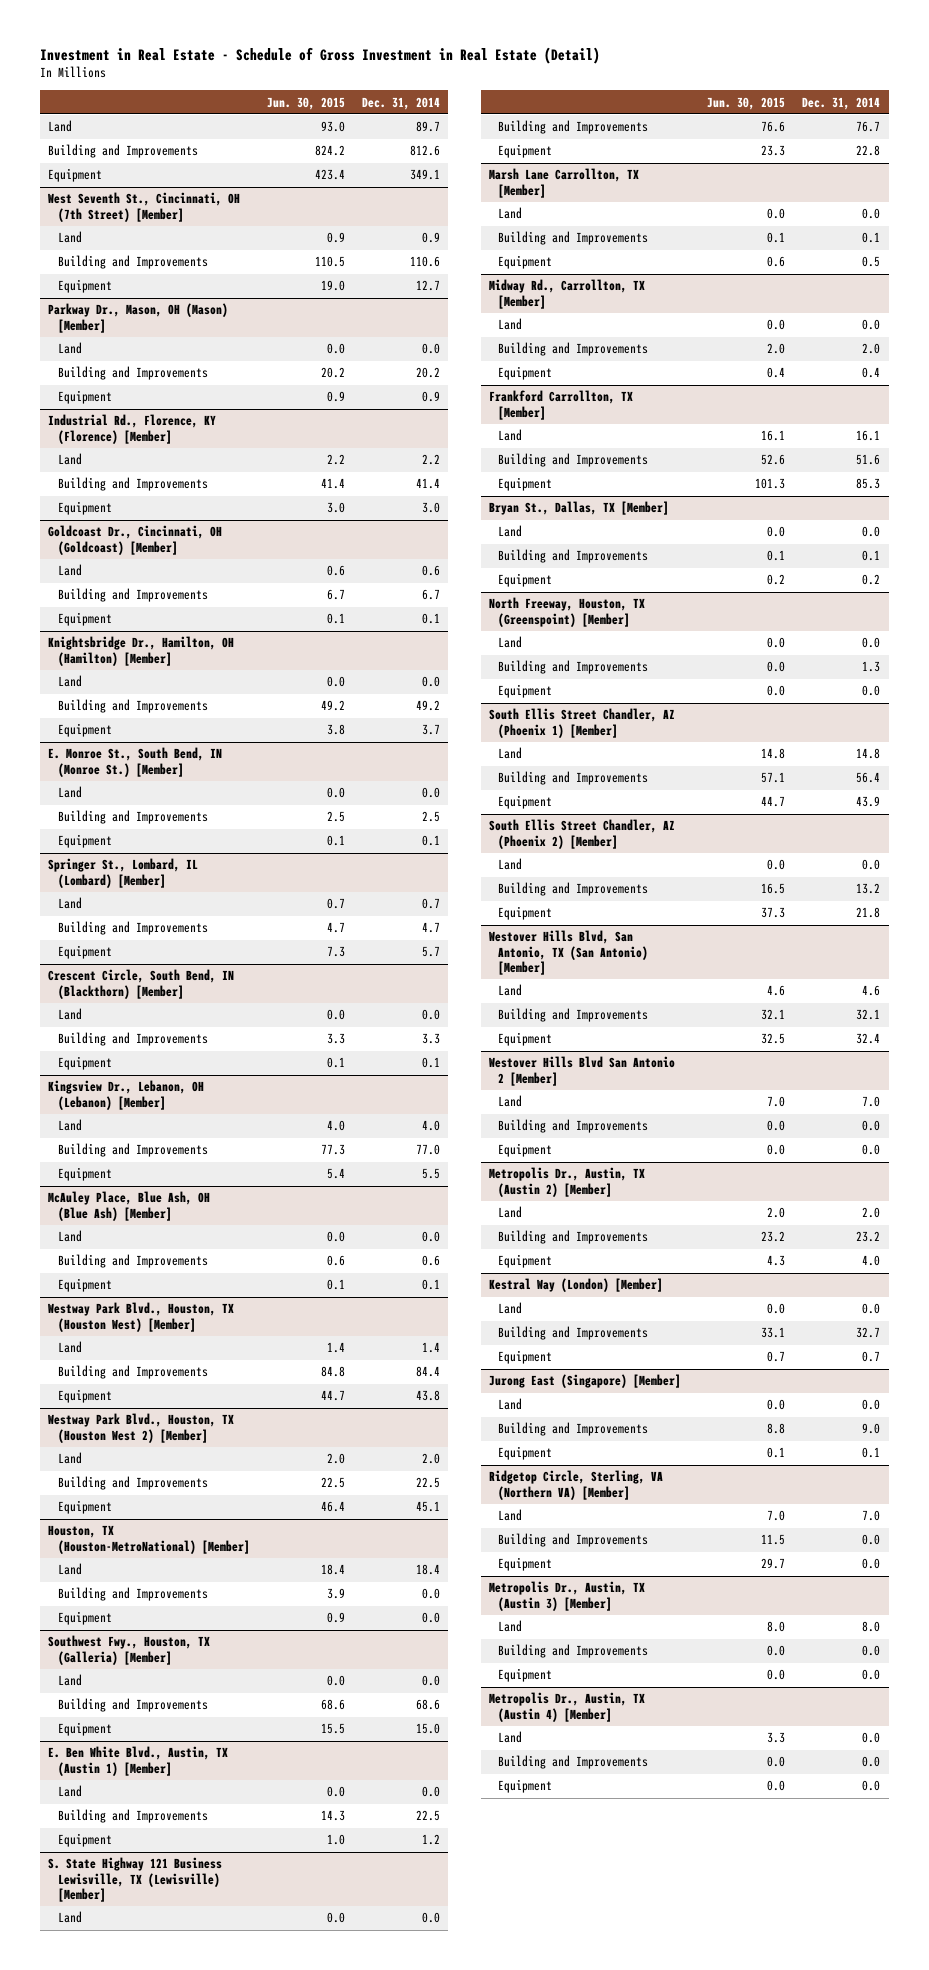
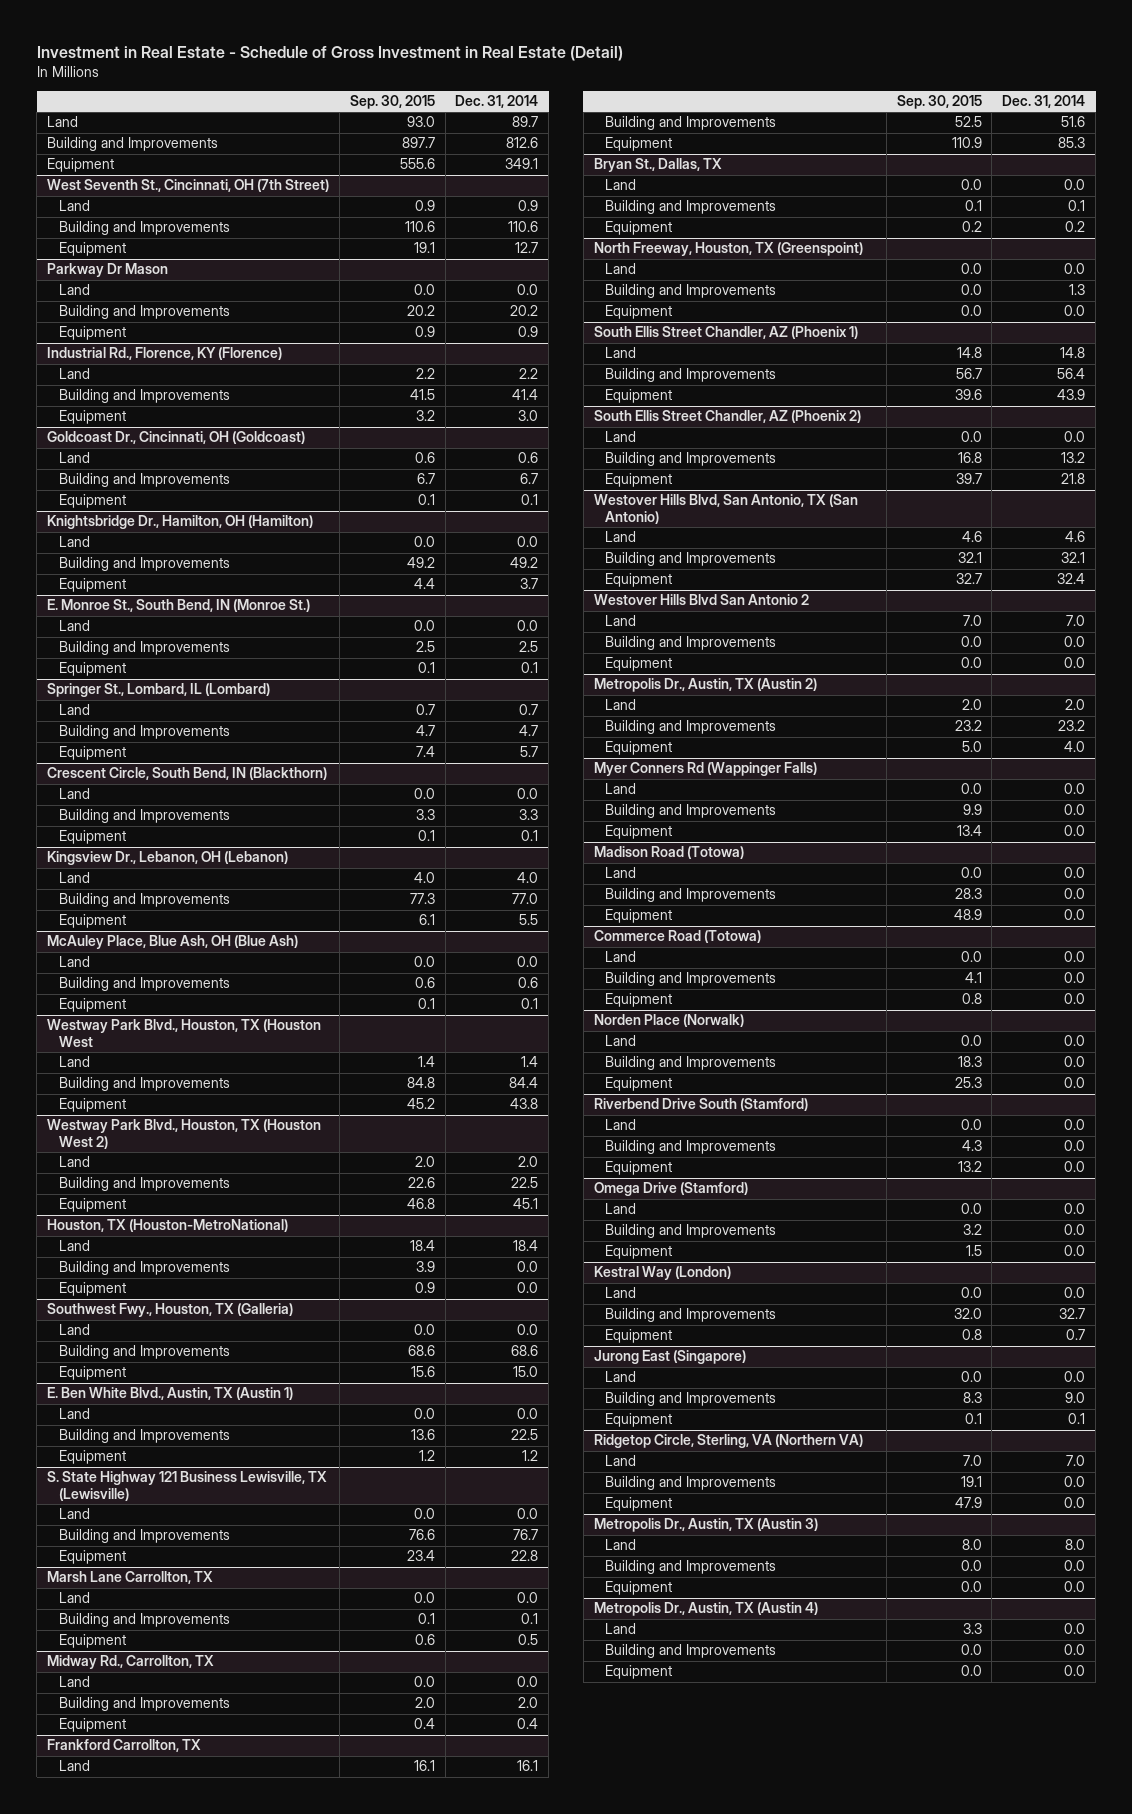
[266,96,345,110] Jun. 30, 2015 -> none
none -> [349,95,435,110] Sep. 30, 2015
[48,192,241,222] West Seventh St., Cincinnati, OH (7th Street) [Member] -> [47,179,330,193] West Seventh St., Cincinnati, OH (7th Street)
[48,303,229,333] Parkway Dr., Mason, OH (Mason) [Member] -> [47,263,169,278] Parkway Dr Mason
[48,414,217,444] Industrial Rd., Florence, KY (Florence) [Member] -> [47,347,283,361] Industrial Rd., Florence, KY (Florence)
[48,525,223,555] Goldcoast Dr., Cincinnati, OH (Goldcoast) [Member] -> [47,431,306,445] Goldcoast Dr., Cincinnati, OH (Goldcoast)
[48,636,235,666] Knightsbridge Dr., Hamilton, OH (Hamilton) [Member] -> [47,515,314,530] Knightsbridge Dr., Hamilton, OH (Hamilton)
[48,747,223,777] E. Monroe St., South Bend, IN (Monroe St.) [Member] -> [47,599,311,613] E. Monroe St., South Bend, IN (Monroe St.)
[48,858,199,888] Springer St., Lombard, IL (Lombard) [Member] -> [47,683,271,698] Springer St., Lombard, IL (Lombard)
[48,969,235,999] Crescent Circle, South Bend, IN (Blackthorn) [Member] -> [47,767,328,781] Crescent Circle, South Bend, IN (Blackthorn)
[48,1080,205,1110] Kingsview Dr., Lebanon, OH (Lebanon) [Member] -> [47,851,289,866] Kingsview Dr., Lebanon, OH (Lebanon)
[48,1191,211,1221] McAuley Place, Blue Ash, OH (Blue Ash) [Member] -> [47,935,299,950] McAuley Place, Blue Ash, OH (Blue Ash)
[48,1302,235,1332] Westway Park Blvd., Houston, TX (Houston West) [Member] -> [47,1019,322,1047] Westway Park Blvd., Houston, TX (Houston West
[48,1413,235,1443] Westway Park Blvd., Houston, TX (Houston West 2) [Member] -> [47,1119,322,1149] Westway Park Blvd., Houston, TX (Houston West 2)
[48,1525,250,1554] Houston, TX (Houston-MetroNational) [Member] -> [47,1219,289,1233] Houston, TX (Houston-MetroNational)
[48,1635,211,1665] Southwest Fwy., Houston, TX (Galleria) [Member] -> [47,1303,294,1318] Southwest Fwy., Houston, TX (Galleria)
[48,1746,229,1776] E. Ben White Blvd., Austin, TX (Austin 1) [Member] -> [47,1387,294,1401] E. Ben White Blvd., Austin, TX (Austin 1)
[48,1857,223,1902] S. State Highway 121 Business Lewisville, TX (Lewisville) [Member] -> [47,1471,328,1501] S. State Highway 121 Business Lewisville, TX (Lewisville)
[489,168,640,198] Marsh Lane Carrollton, TX [Member] -> [47,1571,214,1585] Marsh Lane Carrollton, TX
[489,279,646,309] Midway Rd., Carrollton, TX [Member] -> [47,1655,215,1670] Midway Rd., Carrollton, TX
[489,390,634,420] Frankford Carrollton, TX [Member] -> [47,1739,202,1753] Frankford Carrollton, TX
[489,501,670,516] Bryan St., Dallas, TX [Member] -> [593,158,722,173] Bryan St., Dallas, TX
[489,597,646,627] North Freeway, Houston, TX (Greenspoint) [Member] -> [593,242,863,257] North Freeway, Houston, TX (Greenspoint)
[489,708,676,738] South Ellis Street Chandler, AZ (Phoenix 1) [Member] -> [593,326,858,340] South Ellis Street Chandler, AZ (Phoenix 1)
[489,819,676,849] South Ellis Street Chandler, AZ (Phoenix 2) [Member] -> [593,410,861,424] South Ellis Street Chandler, AZ (Phoenix 2)
[489,930,649,975] Westover Hills Blvd, San Antonio, TX (San Antonio) [Member] -> [593,494,858,524] Westover Hills Blvd, San Antonio, TX (San Antonio)
[489,1056,676,1086] Westover Hills Blvd San Antonio 2 [Member] -> [593,594,809,606] Westover Hills Blvd San Antonio 2
[489,1167,646,1197] Metropolis Dr., Austin, TX (Austin 2) [Member] -> [593,678,817,693] Metropolis Dr., Austin, TX (Austin 2)
[489,1278,664,1293] Kestral Way (London) [Member] -> none
none -> [593,762,817,777] Myer Conners Rd (Wappinger Falls)
none -> [605,804,777,819] Building and Improvements
none -> [605,825,673,840] Equipment
none -> [593,846,744,860] Madison Road (Totowa)
none -> [605,867,637,879] Land
none -> [605,888,777,903] Building and Improvements
none -> [605,909,673,924] Equipment
none -> [593,930,761,944] Commerce Road (Totowa)
none -> [605,951,637,963] Land
none -> [605,972,777,987] Building and Improvements
none -> [605,993,673,1008] Equipment
none -> [593,1014,744,1028] Norden Place (Norwalk)
none -> [605,1035,637,1047] Land
none -> [605,1056,777,1071] Building and Improvements
none -> [605,1077,673,1092] Equipment
none -> [593,1098,808,1112] Riverbend Drive South (Stamford)
none -> [605,1119,637,1131] Land
none -> [605,1140,777,1155] Building and Improvements
none -> [605,1161,673,1176] Equipment
none -> [593,1182,748,1197] Omega Drive (Stamford)
none -> [605,1203,637,1215] Land
none -> [605,1224,777,1239] Building and Improvements
none -> [605,1245,673,1260] Equipment
none -> [593,1266,731,1281] Kestral Way (London)
none -> [605,1287,637,1299] Land
[489,1374,682,1389] Jurong East (Singapore) [Member] -> [593,1350,746,1365] Jurong East (Singapore)
[489,1470,664,1500] Ridgetop Circle, Sterling, VA (Northern VA) [Member] -> [593,1434,863,1449] Ridgetop Circle, Sterling, VA (Northern VA)
[489,1581,646,1611] Metropolis Dr., Austin, TX (Austin 3) [Member] -> [593,1518,818,1533] Metropolis Dr., Austin, TX (Austin 3)
[489,1692,646,1722] Metropolis Dr., Austin, TX (Austin 4) [Member] -> [593,1602,818,1617] Metropolis Dr., Austin, TX (Austin 4)

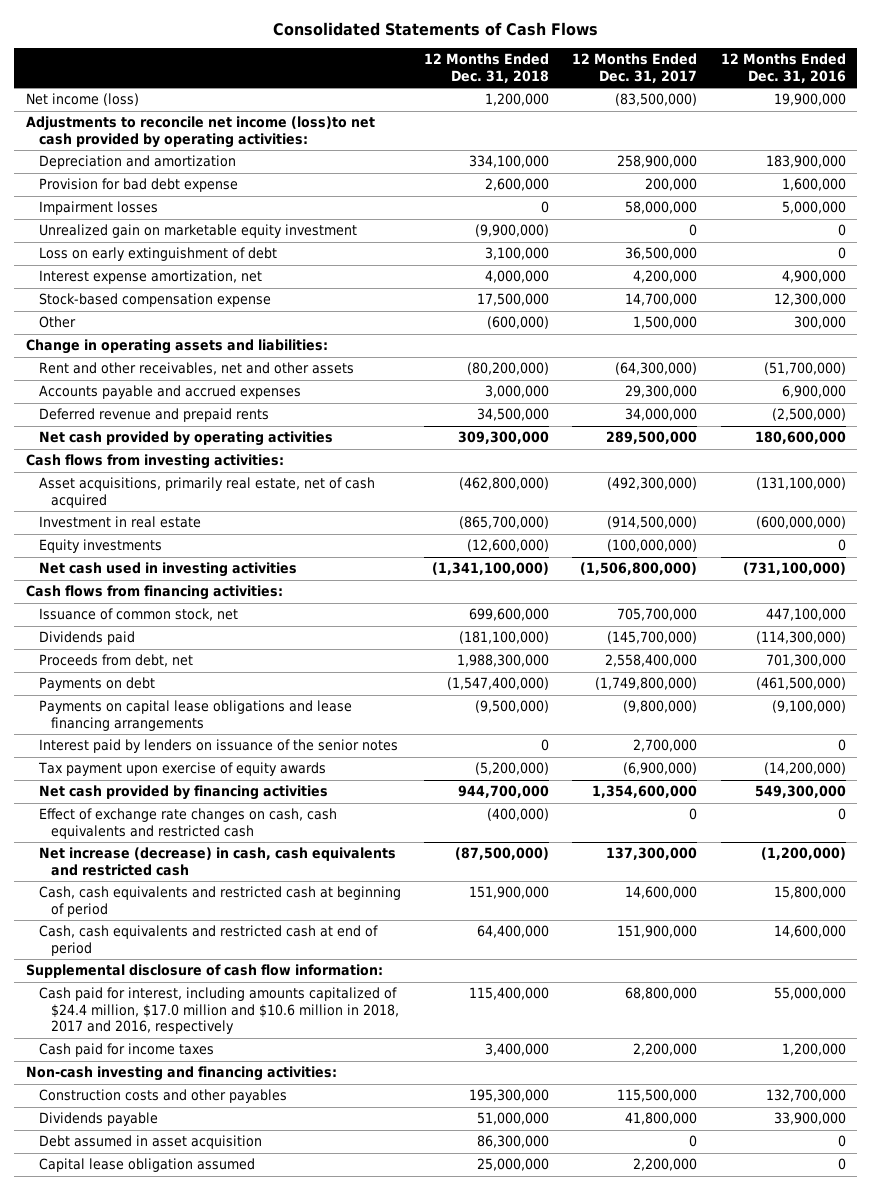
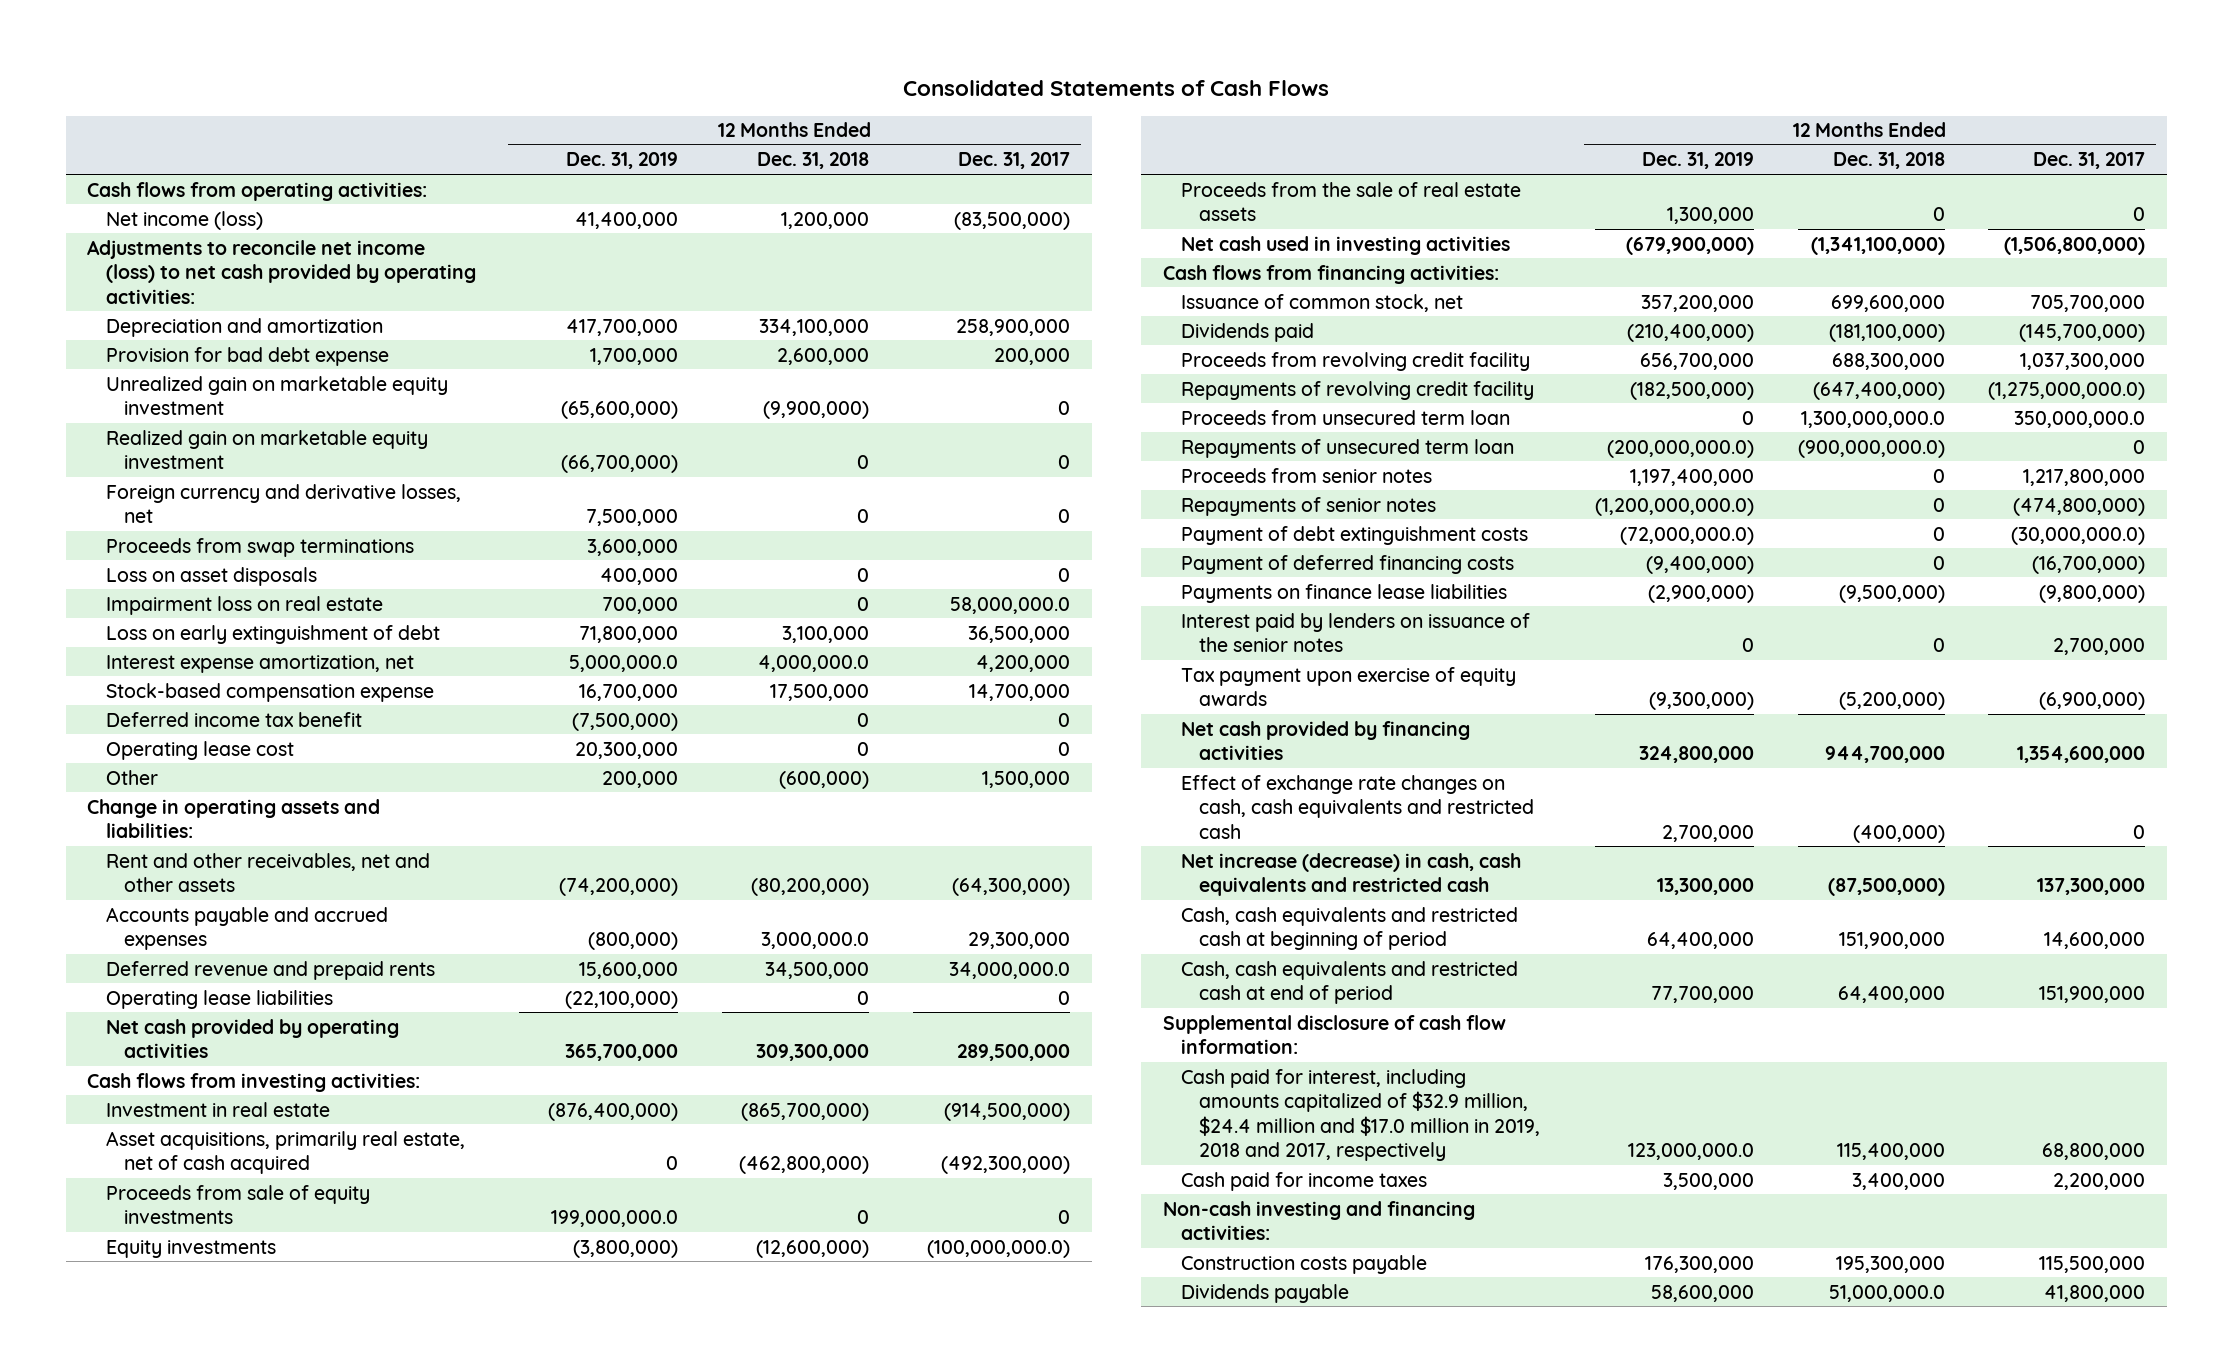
[720,53,846,83] 12 Months Ended Dec. 31, 2016 -> none
none -> [566,152,679,170] Dec. 31, 2019
none -> [87,181,428,201] Cash flows from operating activities:
[25,116,375,148] Adjustments to reconcile net income (loss)to net cash provided by operating activities: -> [87,239,476,304] Adjustments to reconcile net income (loss) to net cash provided by operating activities:
[38,201,158,216] Impairment losses -> none
none -> [105,429,428,470] Realized gain on marketable equity investment
none -> [105,483,461,524] Foreign currency and derivative losses, net
none -> [105,537,414,557] Proceeds from swap terminations
none -> [105,566,317,586] Loss on asset disposals
none -> [105,595,383,615] Impairment loss on real estate
[485,270,550,284] 4,000,000 -> [758,654,870,672] 4,000,000.0
none -> [105,711,362,727] Deferred income tax benefit
none -> [105,740,294,760] Operating lease cost
[485,385,550,399] 3,000,000 -> [761,932,870,950] 3,000,000.0
[625,408,698,422] 34,000,000 -> [948,961,1070,979] 34,000,000.0
none -> [105,989,333,1009] Operating lease liabilities
[38,477,375,508] Asset acquisitions, primarily real estate, net of cash acquired -> [105,1130,465,1175] Asset acquisitions, primarily real estate, net of cash acquired
none -> [105,1184,370,1225] Proceeds from sale of equity investments
[607,539,698,553] (100,000,000) -> [926,1239,1070,1258] (100,000,000.0)
none -> [1180,181,1521,222] Proceeds from the sale of real estate assets
[38,677,155,692] Payments on debt -> none
[38,654,193,668] Proceeds from debt, net -> [1180,351,1530,371] Proceeds from revolving credit facility
[457,654,550,668] 1,988,300,000 -> [1831,352,1945,370] 688,300,000
[605,654,698,668] 2,558,400,000 -> [2020,352,2146,370] 1,037,300,000
none -> [1180,380,1534,400] Repayments of revolving credit facility
none -> [1180,409,1510,425] Proceeds from unsecured term loan
none -> [1180,438,1514,458] Repayments of unsecured term loan
none -> [1180,467,1432,483] Proceeds from senior notes
none -> [1180,496,1436,516] Repayments of senior notes
none -> [1180,525,1528,545] Payment of debt extinguishment costs
none -> [1180,554,1514,574] Payment of deferred financing costs
[38,700,352,731] Payments on capital lease obligations and lease financing arrangements -> [1180,583,1507,603] Payments on finance lease liabilities
[38,987,400,1035] Cash paid for interest, including amounts capitalized of $24.4 million, $17.0 million and $10.6 million in 2018, 2017 and 2016, respectively -> [1180,1068,1540,1161] Cash paid for interest, including amounts capitalized of $32.9 million, $24.4 million and $17.0 million in 2019, 2018 and 2017, respectively
[38,1135,262,1150] Debt assumed in asset acquisition -> none
[38,1158,255,1173] Capital lease obligation assumed -> none
[38,1089,287,1104] Construction costs and other payables -> [1180,1254,1427,1274] Construction costs payable
[477,1112,550,1126] 51,000,000 -> [1828,1284,1945,1302] 51,000,000.0

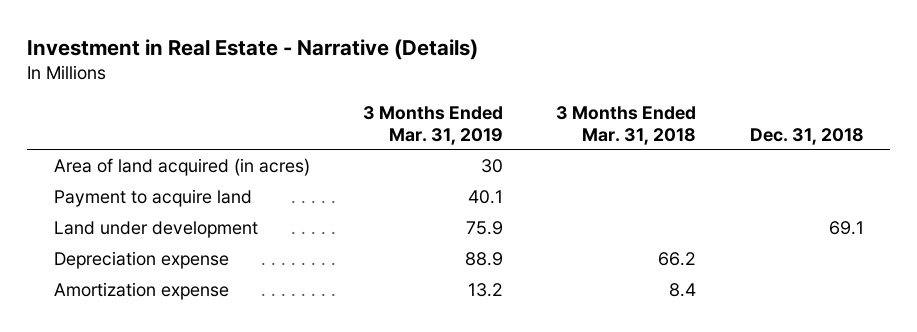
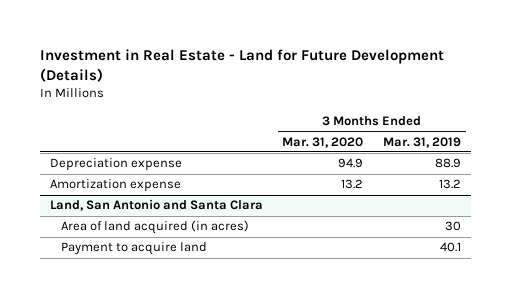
[26,38,478,60] Investment in Real Estate - Narrative (Details) -> [40,49,445,83] Investment in Real Estate - Land for Future Development (Details)
[556,106,697,145] 3 Months Ended Mar. 31, 2018 -> none
[749,127,864,145] Dec. 31, 2018 -> none
none -> [282,136,364,148] Mar. 31, 2020
[53,157,310,176] Area of land acquired (in acres) -> none
[53,188,252,207] Payment to acquire land -> none
[53,220,258,238] Land under development -> none
none -> [49,199,263,212] Land, San Antonio and Santa Clara
none -> [61,220,250,235] Area of land acquired (in acres)
none -> [61,242,208,256] Payment to acquire land

